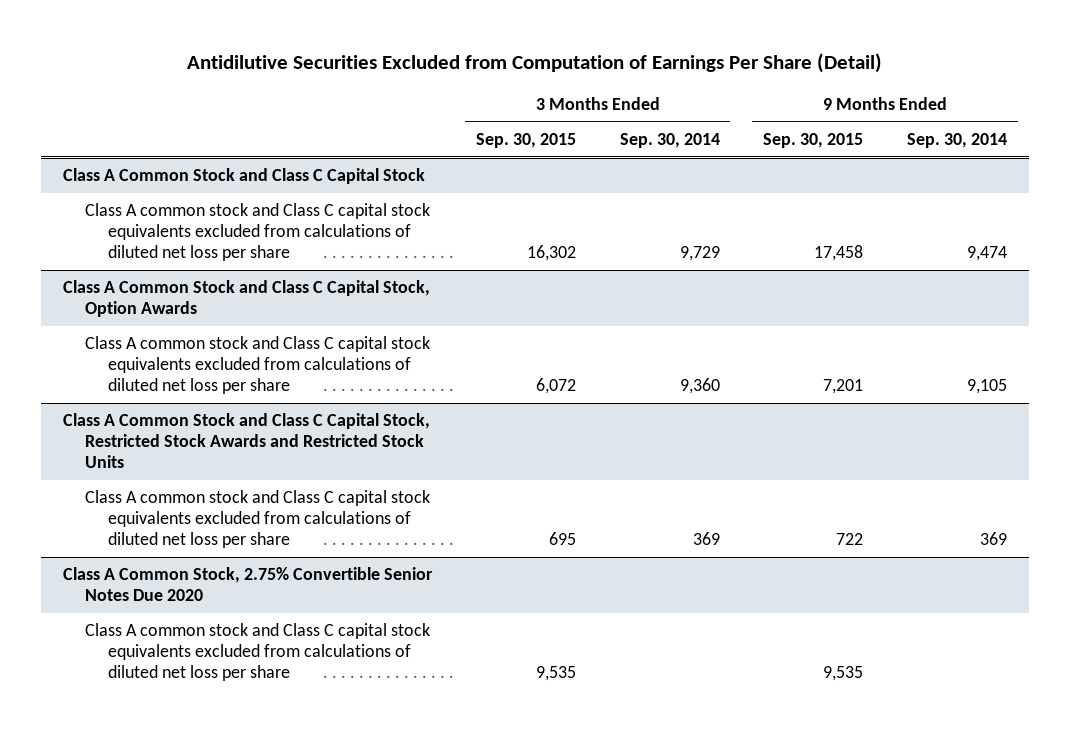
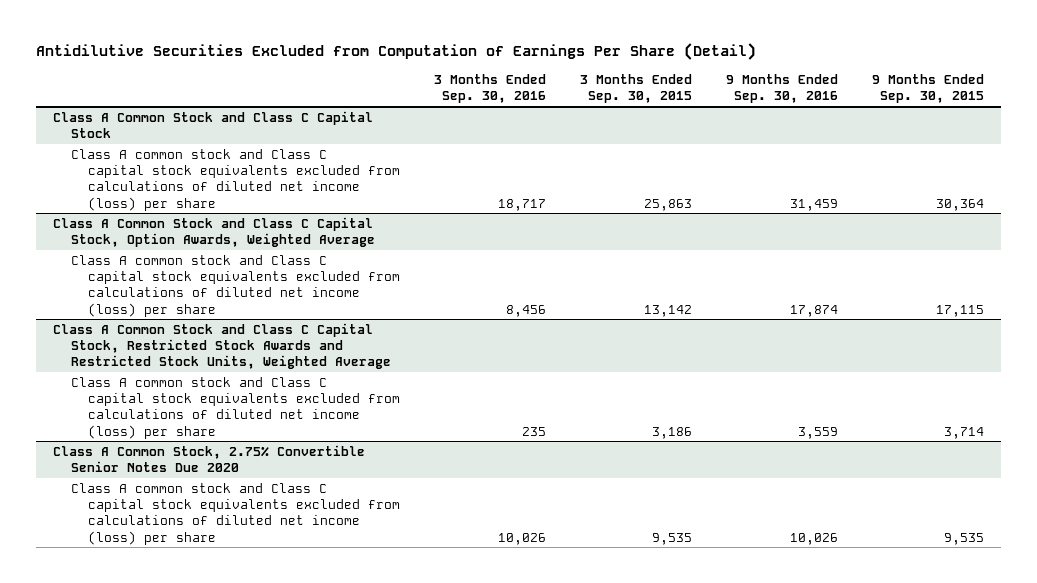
[619,132,720,148] Sep. 30, 2014 -> none
[907,132,1008,148] Sep. 30, 2014 -> none
none -> [433,74,546,104] 3 Months Ended Sep. 30, 2016
none -> [725,74,838,104] 9 Months Ended Sep. 30, 2016
[85,203,431,262] Class A common stock and Class C capital stock equivalents excluded from calculations of diluted net loss per share -> [70,148,400,211] Class A common stock and Class C capital stock equivalents excluded from calculations of diluted net income (loss) per share
[526,245,576,262] 16,302 -> [643,198,692,211] 25,863
[814,245,864,262] 17,458 -> [935,198,984,211] 30,364
[63,280,431,318] Class A Common Stock and Class C Capital Stock, Option Awards -> [53,216,375,248] Class A Common Stock and Class C Capital Stock, Option Awards, Weighted Average
[85,336,431,395] Class A common stock and Class C capital stock equivalents excluded from calculations of diluted net loss per share -> [70,254,400,317] Class A common stock and Class C capital stock equivalents excluded from calculations of diluted net income (loss) per share
[535,378,576,395] 6,072 -> [643,304,692,317] 13,142
[823,379,864,395] 7,201 -> [935,304,984,317] 17,115
[63,413,431,469] Class A Common Stock and Class C Capital Stock, Restricted Stock Awards and Restricted Stock Units -> [53,322,391,370] Class A Common Stock and Class C Capital Stock, Restricted Stock Awards and Restricted Stock Units, Weighted Average
[85,490,431,549] Class A common stock and Class C capital stock equivalents excluded from calculations of diluted net loss per share -> [70,376,400,439] Class A common stock and Class C capital stock equivalents excluded from calculations of diluted net income (loss) per share
[548,532,576,546] 695 -> [651,426,692,439] 3,186
[836,533,864,546] 722 -> [943,426,984,439] 3,714
[85,623,431,682] Class A common stock and Class C capital stock equivalents excluded from calculations of diluted net loss per share -> [70,482,400,545] Class A common stock and Class C capital stock equivalents excluded from calculations of diluted net income (loss) per share

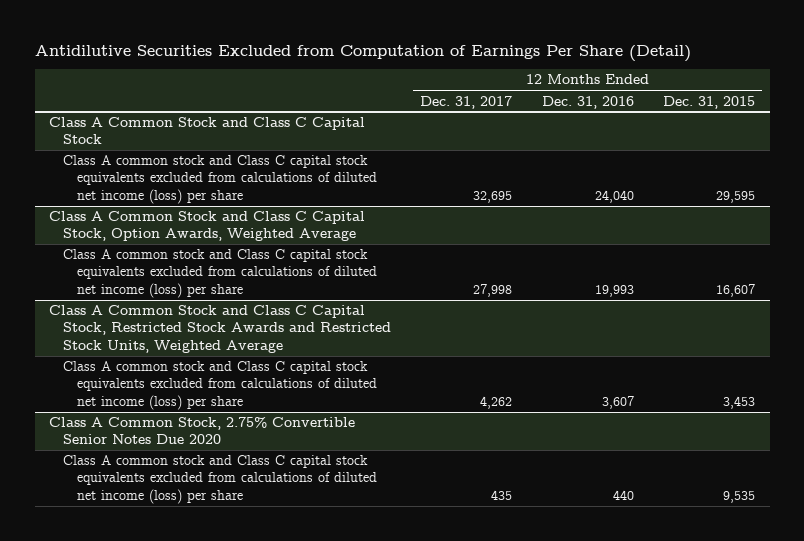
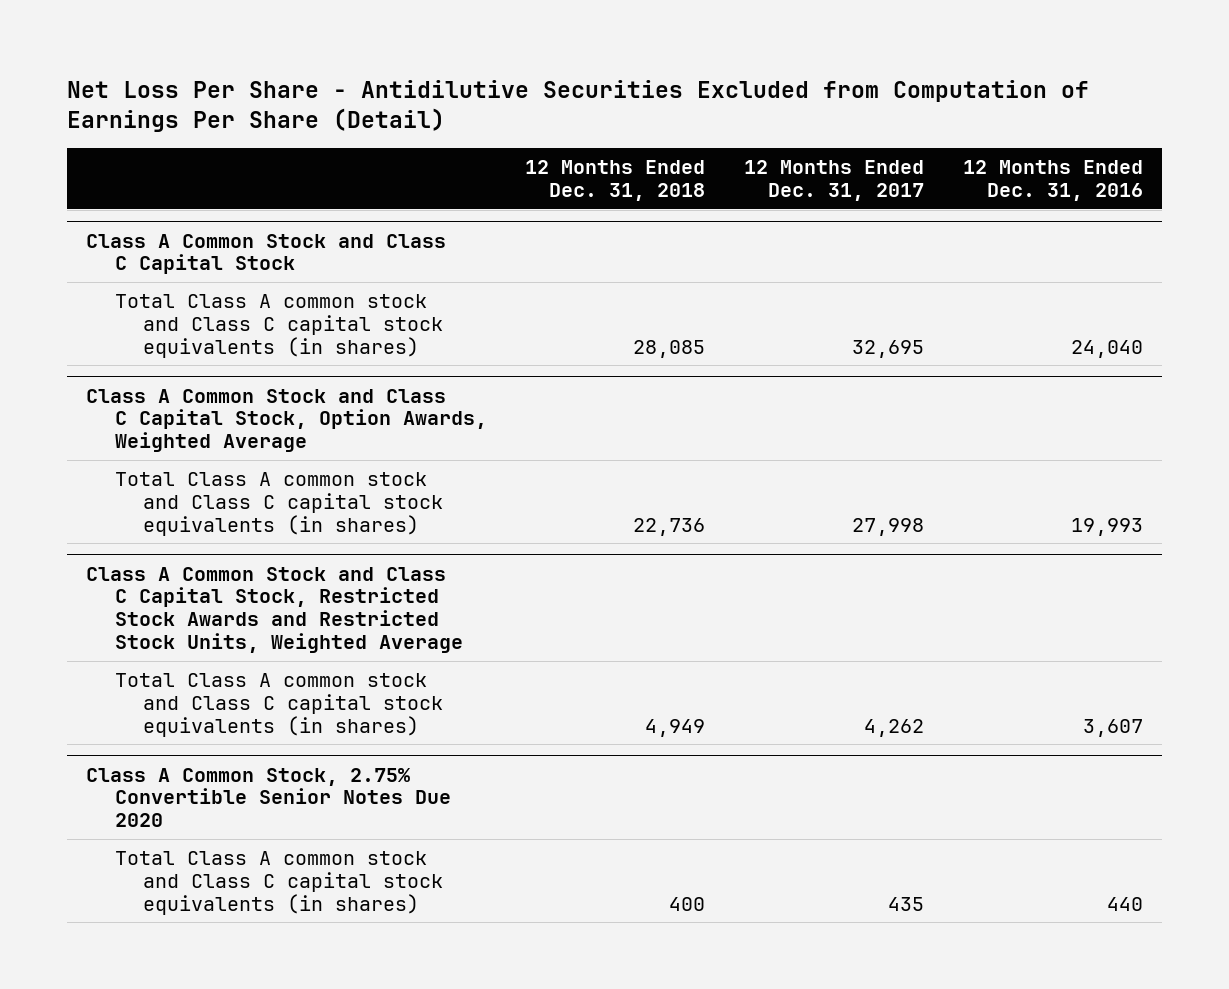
[34,44,691,62] Antidilutive Securities Excluded from Computation of Earnings Per Share (Detail) -> [66,79,1089,133] Net Loss Per Share - Antidilutive Securities Excluded from Computation of Earnings Per Share (Detail)
[662,95,755,109] Dec. 31, 2015 -> none
none -> [525,160,706,202] 12 Months Ended Dec. 31, 2018
[63,155,378,204] Class A common stock and Class C capital stock equivalents excluded from calculations of diluted net income (loss) per share -> [114,294,443,358] Total Class A common stock and Class C capital stock equivalents (in shares)
[63,249,378,298] Class A common stock and Class C capital stock equivalents excluded from calculations of diluted net income (loss) per share -> [114,472,443,536] Total Class A common stock and Class C capital stock equivalents (in shares)
[63,361,378,410] Class A common stock and Class C capital stock equivalents excluded from calculations of diluted net income (loss) per share -> [114,673,443,737] Total Class A common stock and Class C capital stock equivalents (in shares)
[63,455,378,504] Class A common stock and Class C capital stock equivalents excluded from calculations of diluted net income (loss) per share -> [114,851,443,915] Total Class A common stock and Class C capital stock equivalents (in shares)

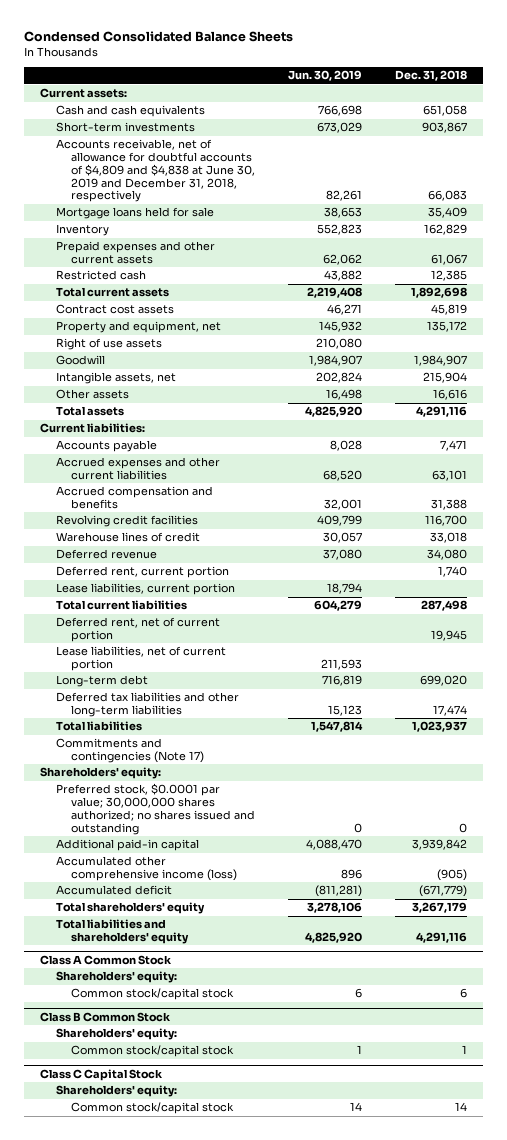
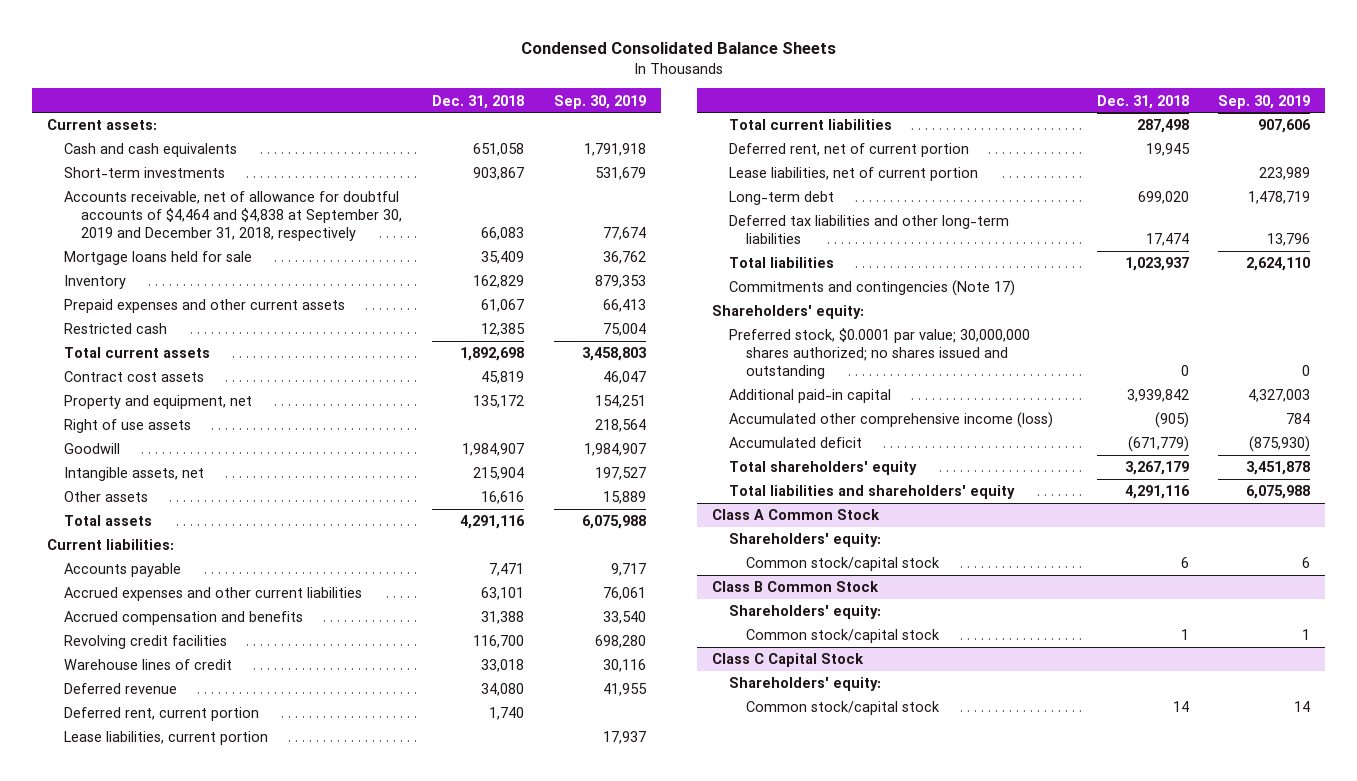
[287,70,362,82] Jun. 30, 2019 -> none
none -> [553,94,646,109] Sep. 30, 2019
[55,139,256,203] Accounts receivable, net of allowance for doubtful accounts of $4,809 and $4,838 at June 30, 2019 and December 31, 2018, respectively -> [63,191,402,241] Accounts receivable, net of allowance for doubtful accounts of $4,464 and $4,838 at September 30, 2019 and December 31, 2018, respectively

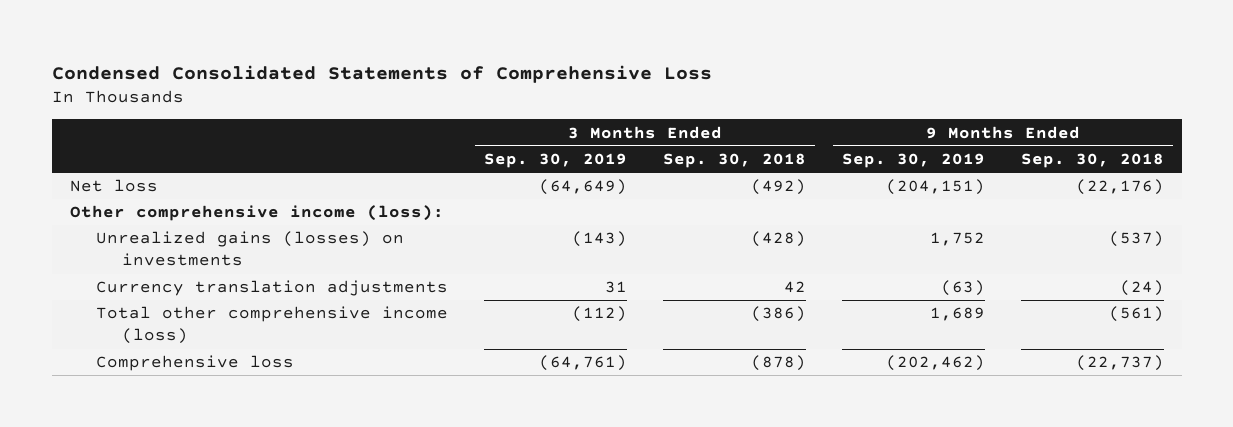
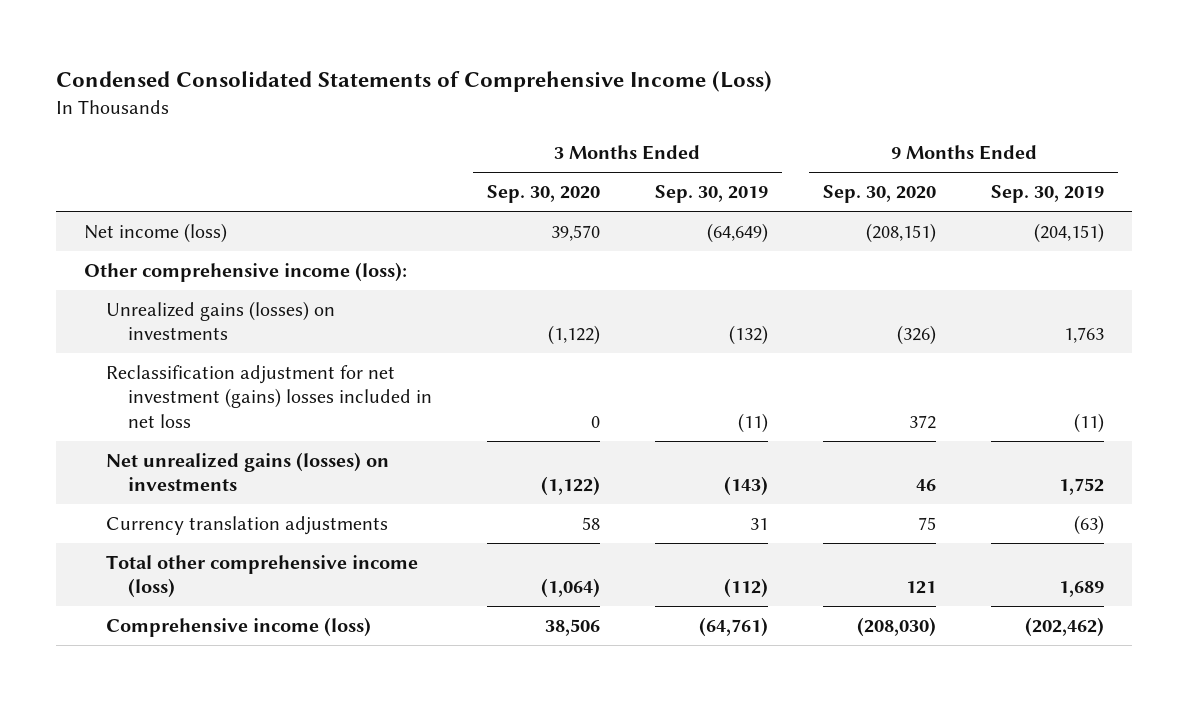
[51,64,712,83] Condensed Consolidated Statements of Comprehensive Loss -> [56,70,773,92] Condensed Consolidated Statements of Comprehensive Income (Loss)
[662,153,806,169] Sep. 30, 2018 -> none
[1020,153,1164,169] Sep. 30, 2018 -> none
none -> [486,185,600,204] Sep. 30, 2020
none -> [823,185,937,204] Sep. 30, 2020
[69,179,158,193] Net loss -> [83,222,227,243] Net income (loss)
[571,231,627,248] (143) -> [728,325,768,346] (132)
[929,232,985,247] 1,752 -> [1064,327,1105,344] 1,763
none -> [105,364,432,428] Reclassification adjustment for net investment (gains) losses included in net loss
none -> [105,451,389,492] Net unrealized gains (losses) on investments
[95,355,294,372] Comprehensive loss -> [105,616,371,637] Comprehensive income (loss)

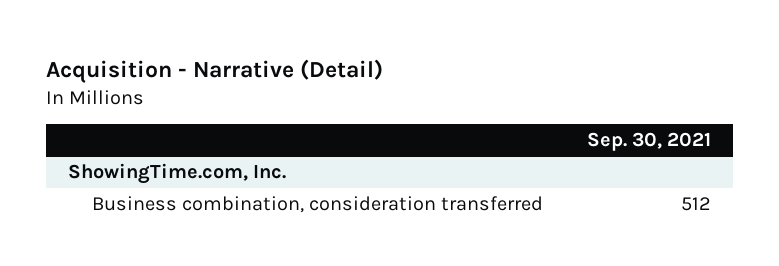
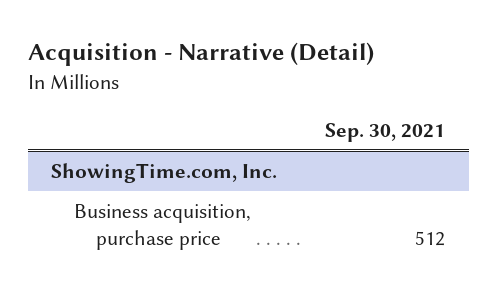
[91,196,543,214] Business combination, consideration transferred -> [73,203,251,250] Business acquisition, purchase price

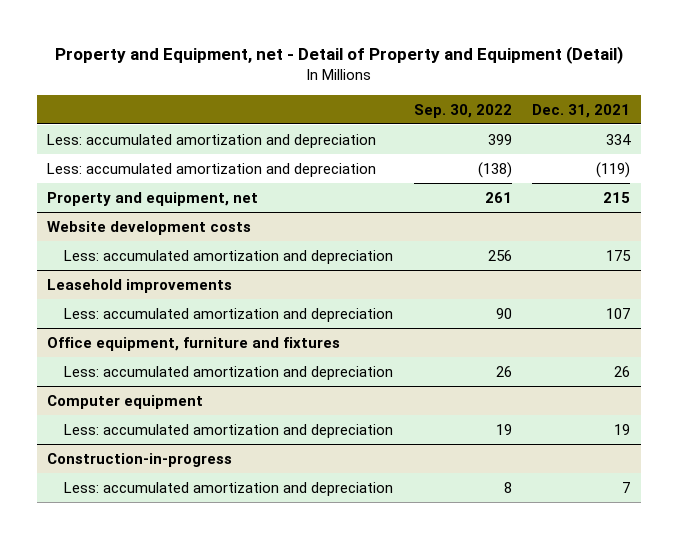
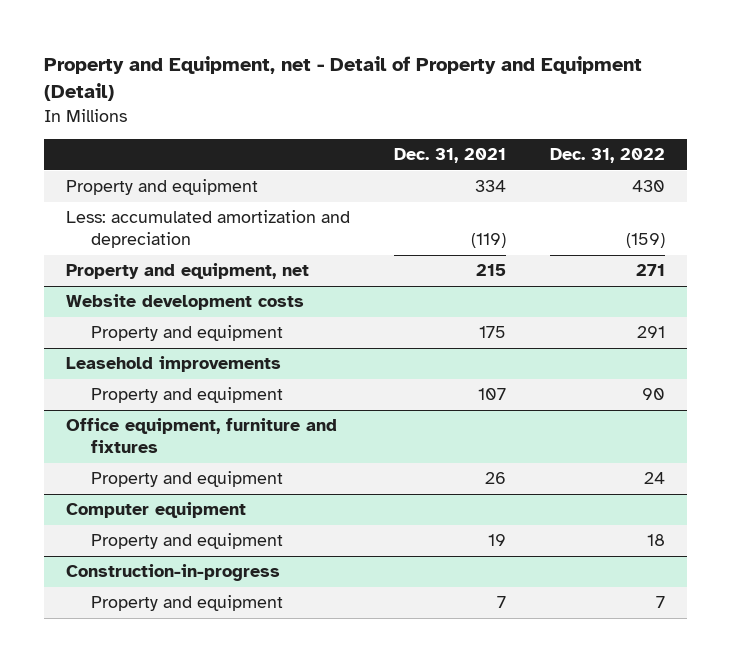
[413,103,512,118] Sep. 30, 2022 -> none
none -> [549,148,665,164] Dec. 31, 2022
[47,133,377,148] Less: accumulated amortization and depreciation -> [65,179,258,196] Property and equipment
[64,249,394,264] Less: accumulated amortization and depreciation -> [91,325,284,342] Property and equipment
[64,307,394,322] Less: accumulated amortization and depreciation -> [91,387,284,404] Property and equipment
[64,365,394,380] Less: accumulated amortization and depreciation -> [91,471,284,488] Property and equipment
[64,423,394,438] Less: accumulated amortization and depreciation -> [91,533,284,550] Property and equipment
[64,481,394,496] Less: accumulated amortization and depreciation -> [91,595,284,612] Property and equipment

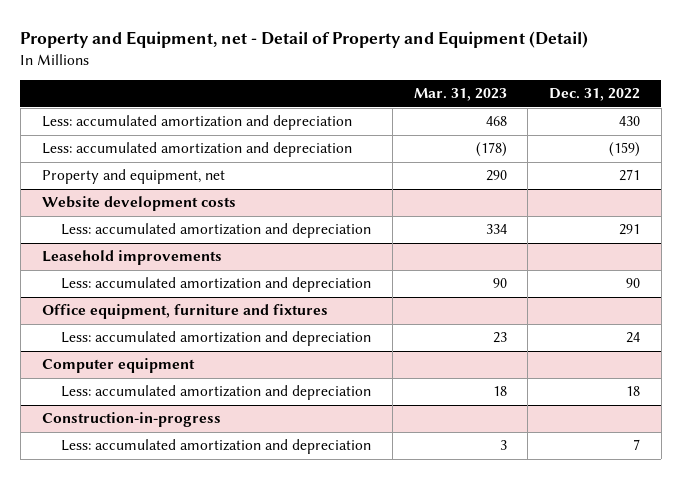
[393,148,506,164] Dec. 31, 2021 -> none
none -> [413,88,507,102] Mar. 31, 2023
[65,179,258,196] Property and equipment -> [41,115,352,131] Less: accumulated amortization and depreciation
[91,325,284,342] Property and equipment -> [61,223,372,239] Less: accumulated amortization and depreciation
[91,387,284,404] Property and equipment -> [61,277,372,293] Less: accumulated amortization and depreciation
[91,471,284,488] Property and equipment -> [61,331,372,347] Less: accumulated amortization and depreciation
[91,533,284,550] Property and equipment -> [61,385,372,401] Less: accumulated amortization and depreciation
[91,595,284,612] Property and equipment -> [61,439,372,455] Less: accumulated amortization and depreciation

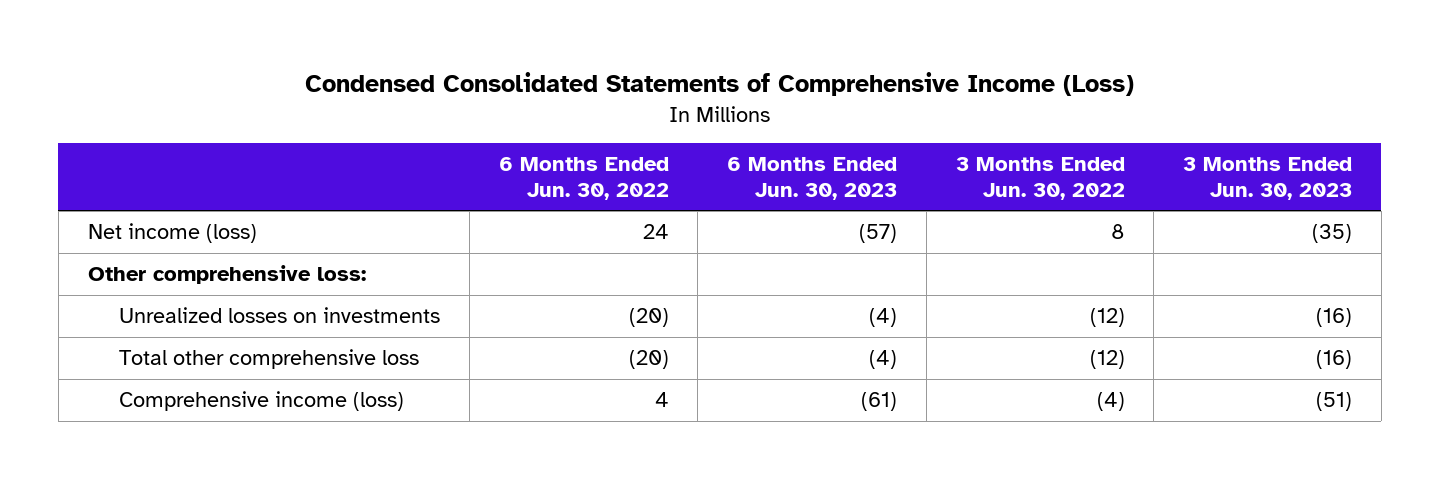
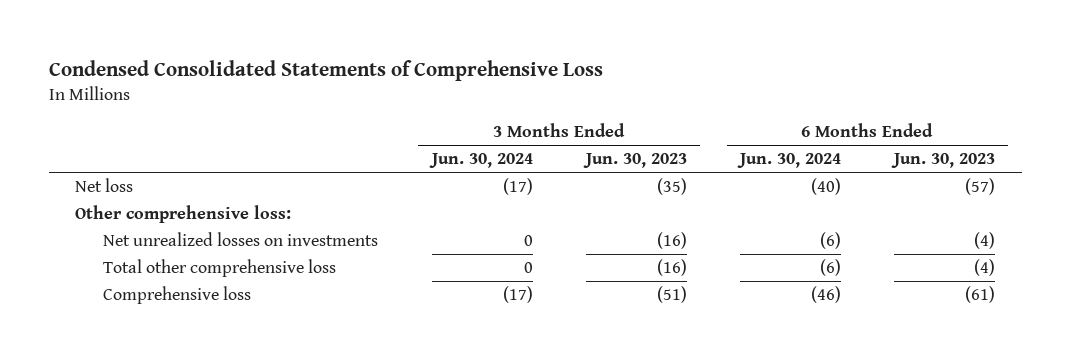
[304,72,1134,97] Condensed Consolidated Statements of Comprehensive Income (Loss) -> [48,60,603,82] Condensed Consolidated Statements of Comprehensive Loss
[498,157,669,200] 6 Months Ended Jun. 30, 2022 -> none
[955,157,1125,200] 3 Months Ended Jun. 30, 2022 -> none
none -> [428,153,533,169] Jun. 30, 2024
none -> [736,153,841,169] Jun. 30, 2024
[87,223,257,244] Net income (loss) -> [75,178,134,193] Net loss
[119,307,441,324] Unrealized losses on investments -> [103,232,379,247] Net unrealized losses on investments
[119,391,405,412] Comprehensive income (loss) -> [103,286,252,305] Comprehensive loss

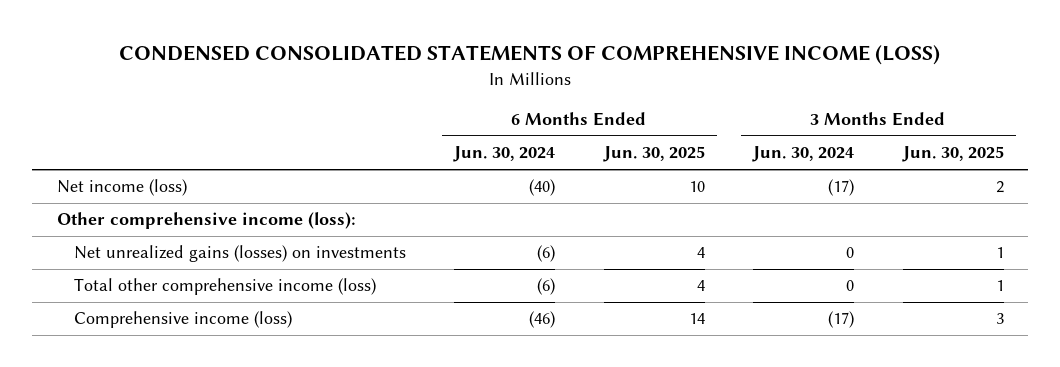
[48,60,603,82] Condensed Consolidated Statements of Comprehensive Loss -> [119,45,941,66] CONDENSED CONSOLIDATED STATEMENTS OF COMPREHENSIVE INCOME (LOSS)
[582,153,687,169] Jun. 30, 2023 -> none
[891,153,996,169] Jun. 30, 2023 -> none
none -> [602,146,705,163] Jun. 30, 2025
none -> [901,146,1004,163] Jun. 30, 2025
[75,178,134,193] Net loss -> [56,179,187,197] Net income (loss)
[75,205,292,224] Other comprehensive loss: -> [56,212,356,230] Other comprehensive income (loss):
[103,232,379,247] Net unrealized losses on investments -> [73,245,406,263] Net unrealized gains (losses) on investments
[103,259,337,278] Total other comprehensive loss -> [73,278,376,296] Total other comprehensive income (loss)
[103,286,252,305] Comprehensive loss -> [73,311,292,329] Comprehensive income (loss)

